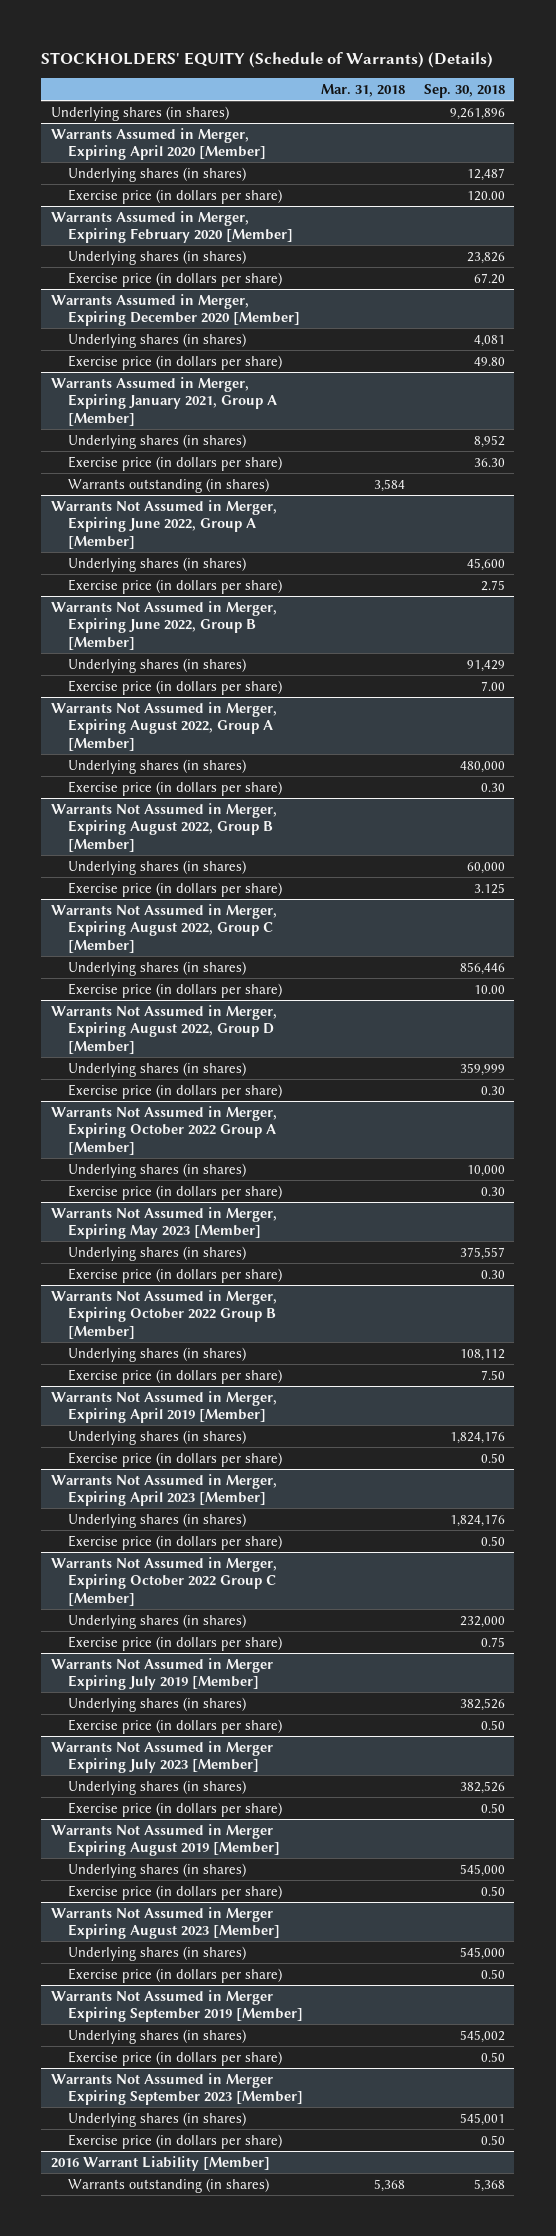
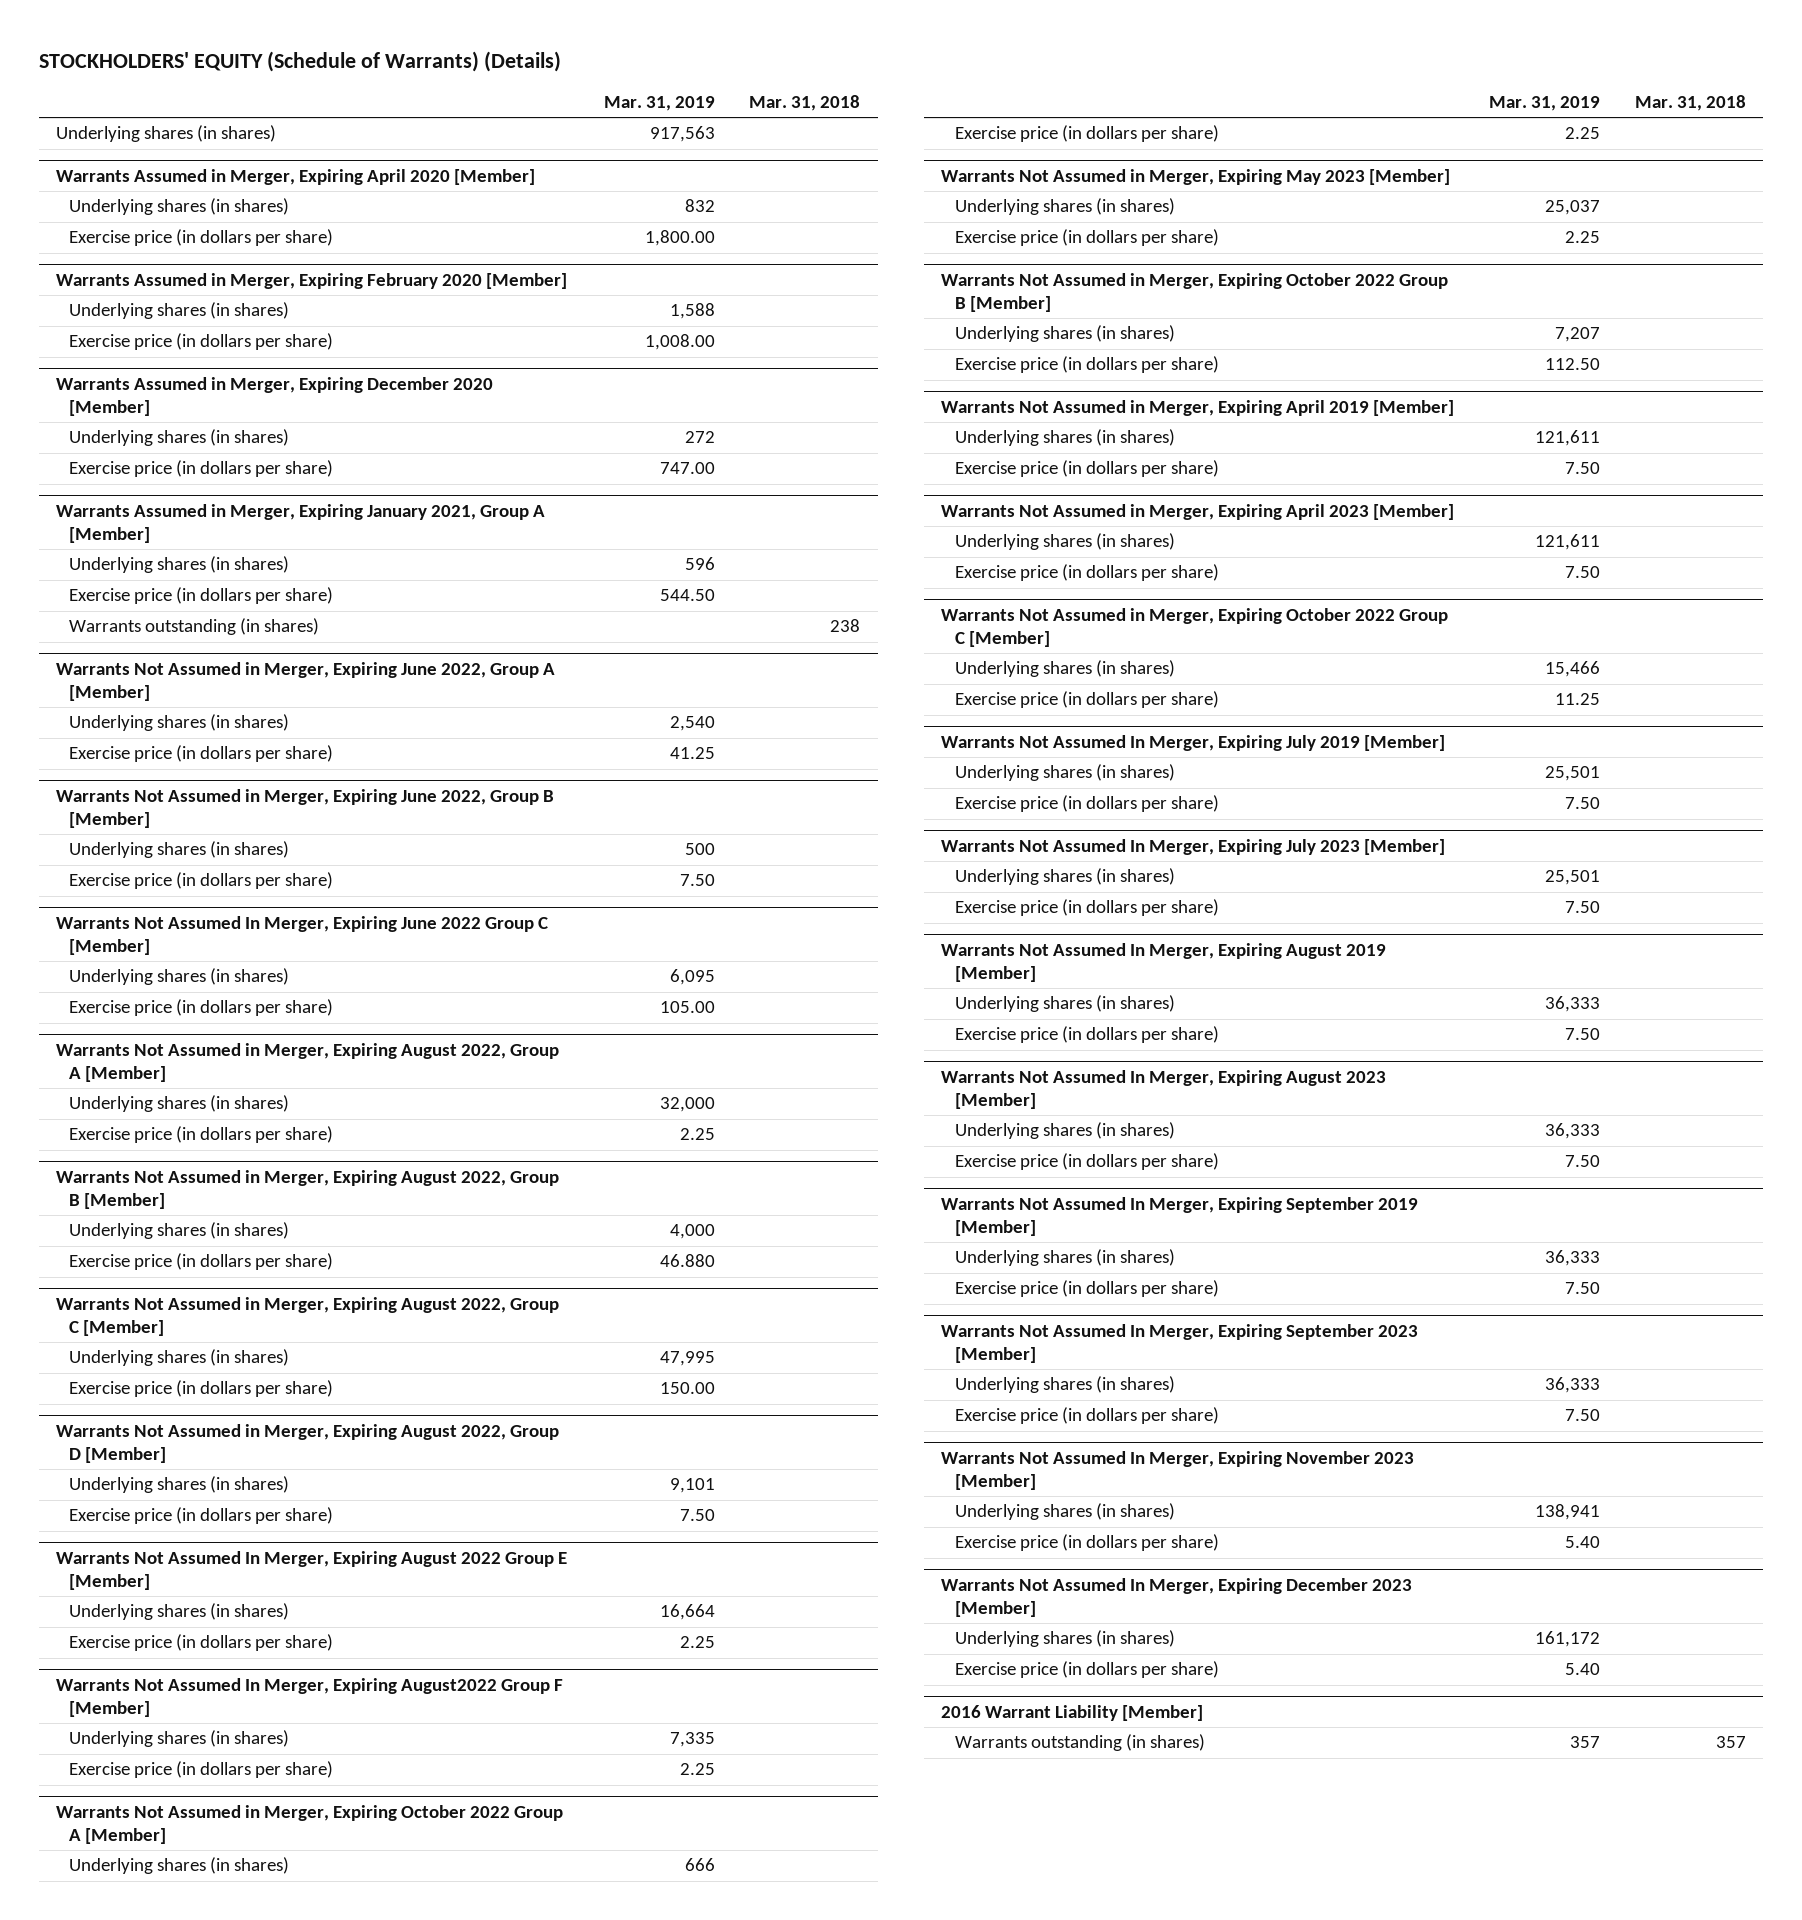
[423,84,505,99] Sep. 30, 2018 -> none
none -> [603,95,715,111] Mar. 31, 2019
[374,478,406,492] 3,584 -> [830,619,861,633] 238
none -> [56,915,549,955] Warrants Not Assumed In Merger, Expiring June 2022 Group C [Member]
none -> [69,968,290,986] Underlying shares (in shares)
none -> [69,999,334,1017] Exercise price (in dollars per share)
none -> [56,1550,568,1590] Warrants Not Assumed In Merger, Expiring August 2022 Group E [Member]
none -> [69,1603,290,1621] Underlying shares (in shares)
none -> [69,1634,334,1652] Exercise price (in dollars per share)
none -> [56,1677,564,1717] Warrants Not Assumed In Merger, Expiring August2022 Group F [Member]
none -> [69,1730,290,1748] Underlying shares (in shares)
none -> [69,1761,334,1779] Exercise price (in dollars per share)
[50,1657,273,1691] Warrants Not Assumed in Merger Expiring July 2019 [Member] -> [941,734,1446,751] Warrants Not Assumed In Merger, Expiring July 2019 [Member]
[50,1740,273,1774] Warrants Not Assumed in Merger Expiring July 2023 [Member] -> [941,838,1446,855] Warrants Not Assumed In Merger, Expiring July 2023 [Member]
[50,1823,280,1857] Warrants Not Assumed in Merger Expiring August 2019 [Member] -> [941,942,1387,982] Warrants Not Assumed In Merger, Expiring August 2019 [Member]
[50,1906,280,1940] Warrants Not Assumed in Merger Expiring August 2023 [Member] -> [941,1069,1387,1109] Warrants Not Assumed In Merger, Expiring August 2023 [Member]
[50,1989,303,2023] Warrants Not Assumed in Merger Expiring September 2019 [Member] -> [941,1196,1419,1236] Warrants Not Assumed In Merger, Expiring September 2019 [Member]
[50,2072,303,2106] Warrants Not Assumed in Merger Expiring September 2023 [Member] -> [941,1323,1419,1363] Warrants Not Assumed In Merger, Expiring September 2023 [Member]
none -> [941,1450,1415,1490] Warrants Not Assumed In Merger, Expiring November 2023 [Member]
none -> [954,1503,1175,1521] Underlying shares (in shares)
none -> [954,1534,1219,1552] Exercise price (in dollars per share)
none -> [941,1577,1413,1617] Warrants Not Assumed In Merger, Expiring December 2023 [Member]
none -> [954,1630,1175,1648] Underlying shares (in shares)
none -> [954,1661,1219,1679] Exercise price (in dollars per share)
[374,2178,406,2192] 5,368 -> [1715,1736,1746,1749] 357

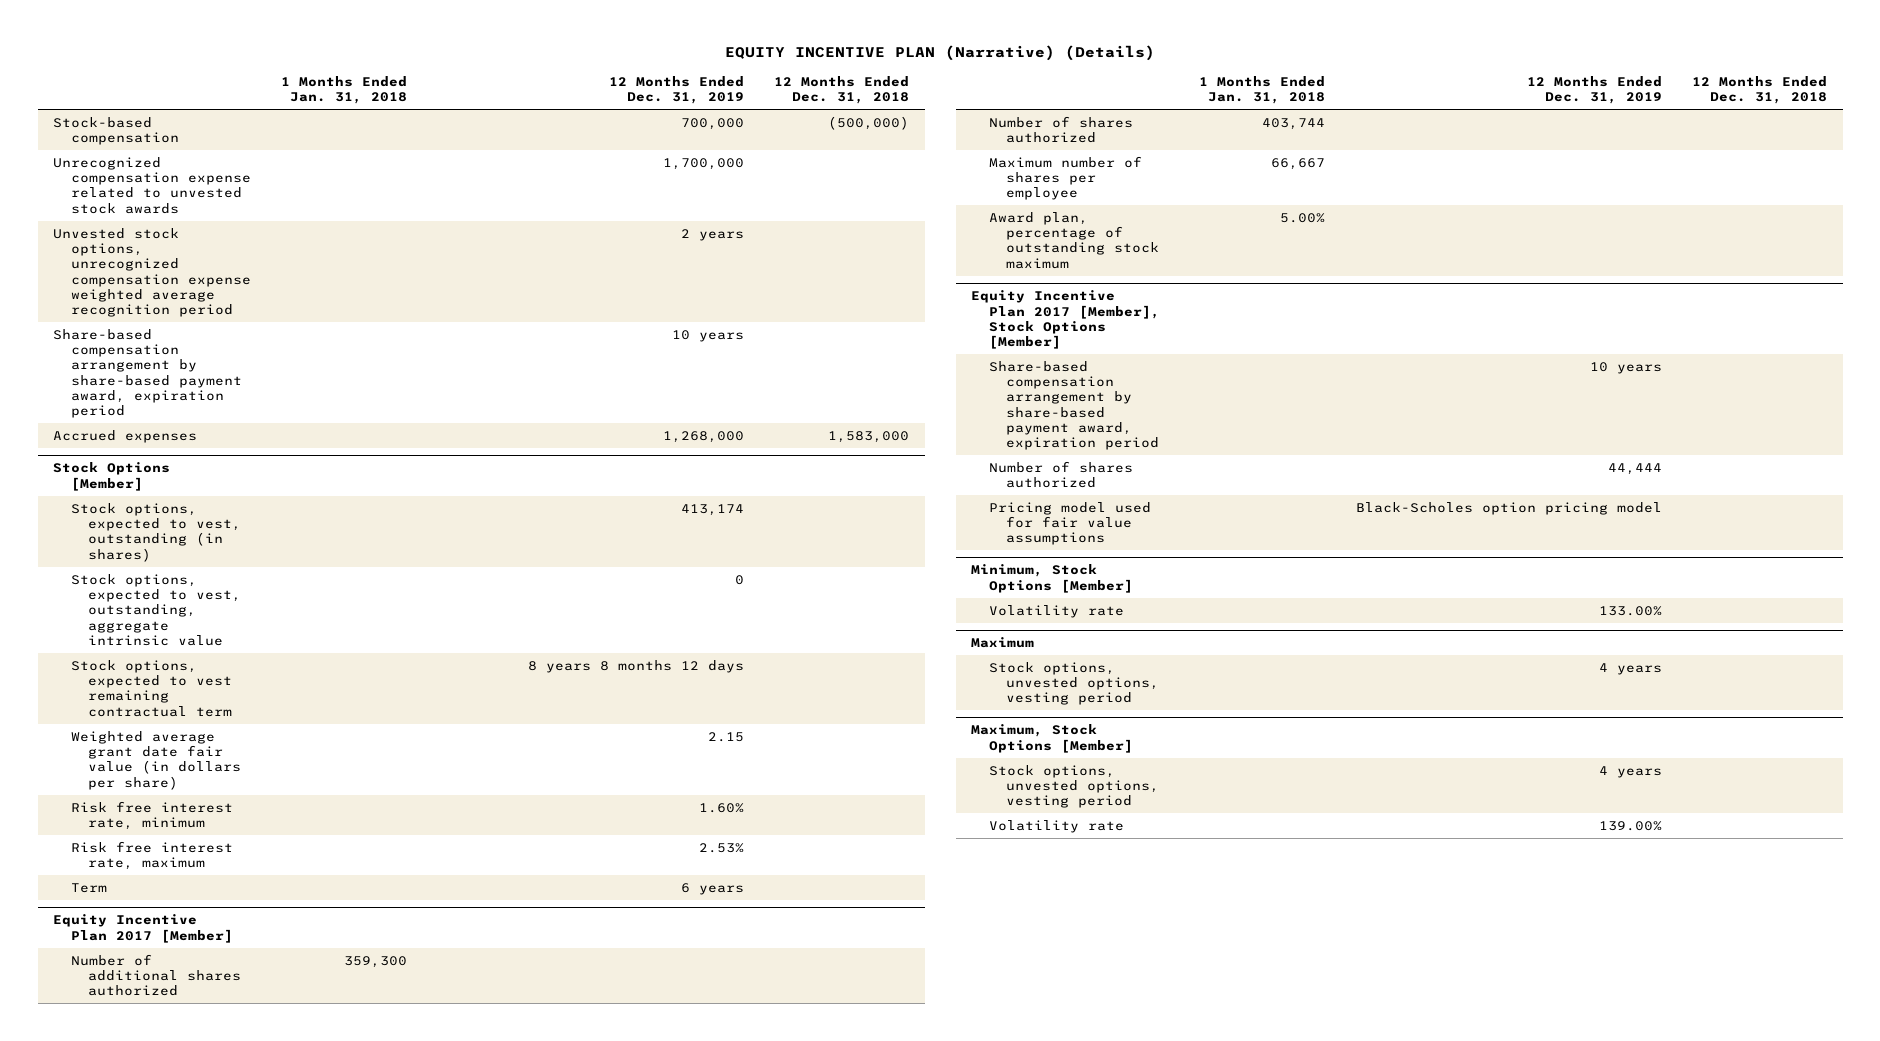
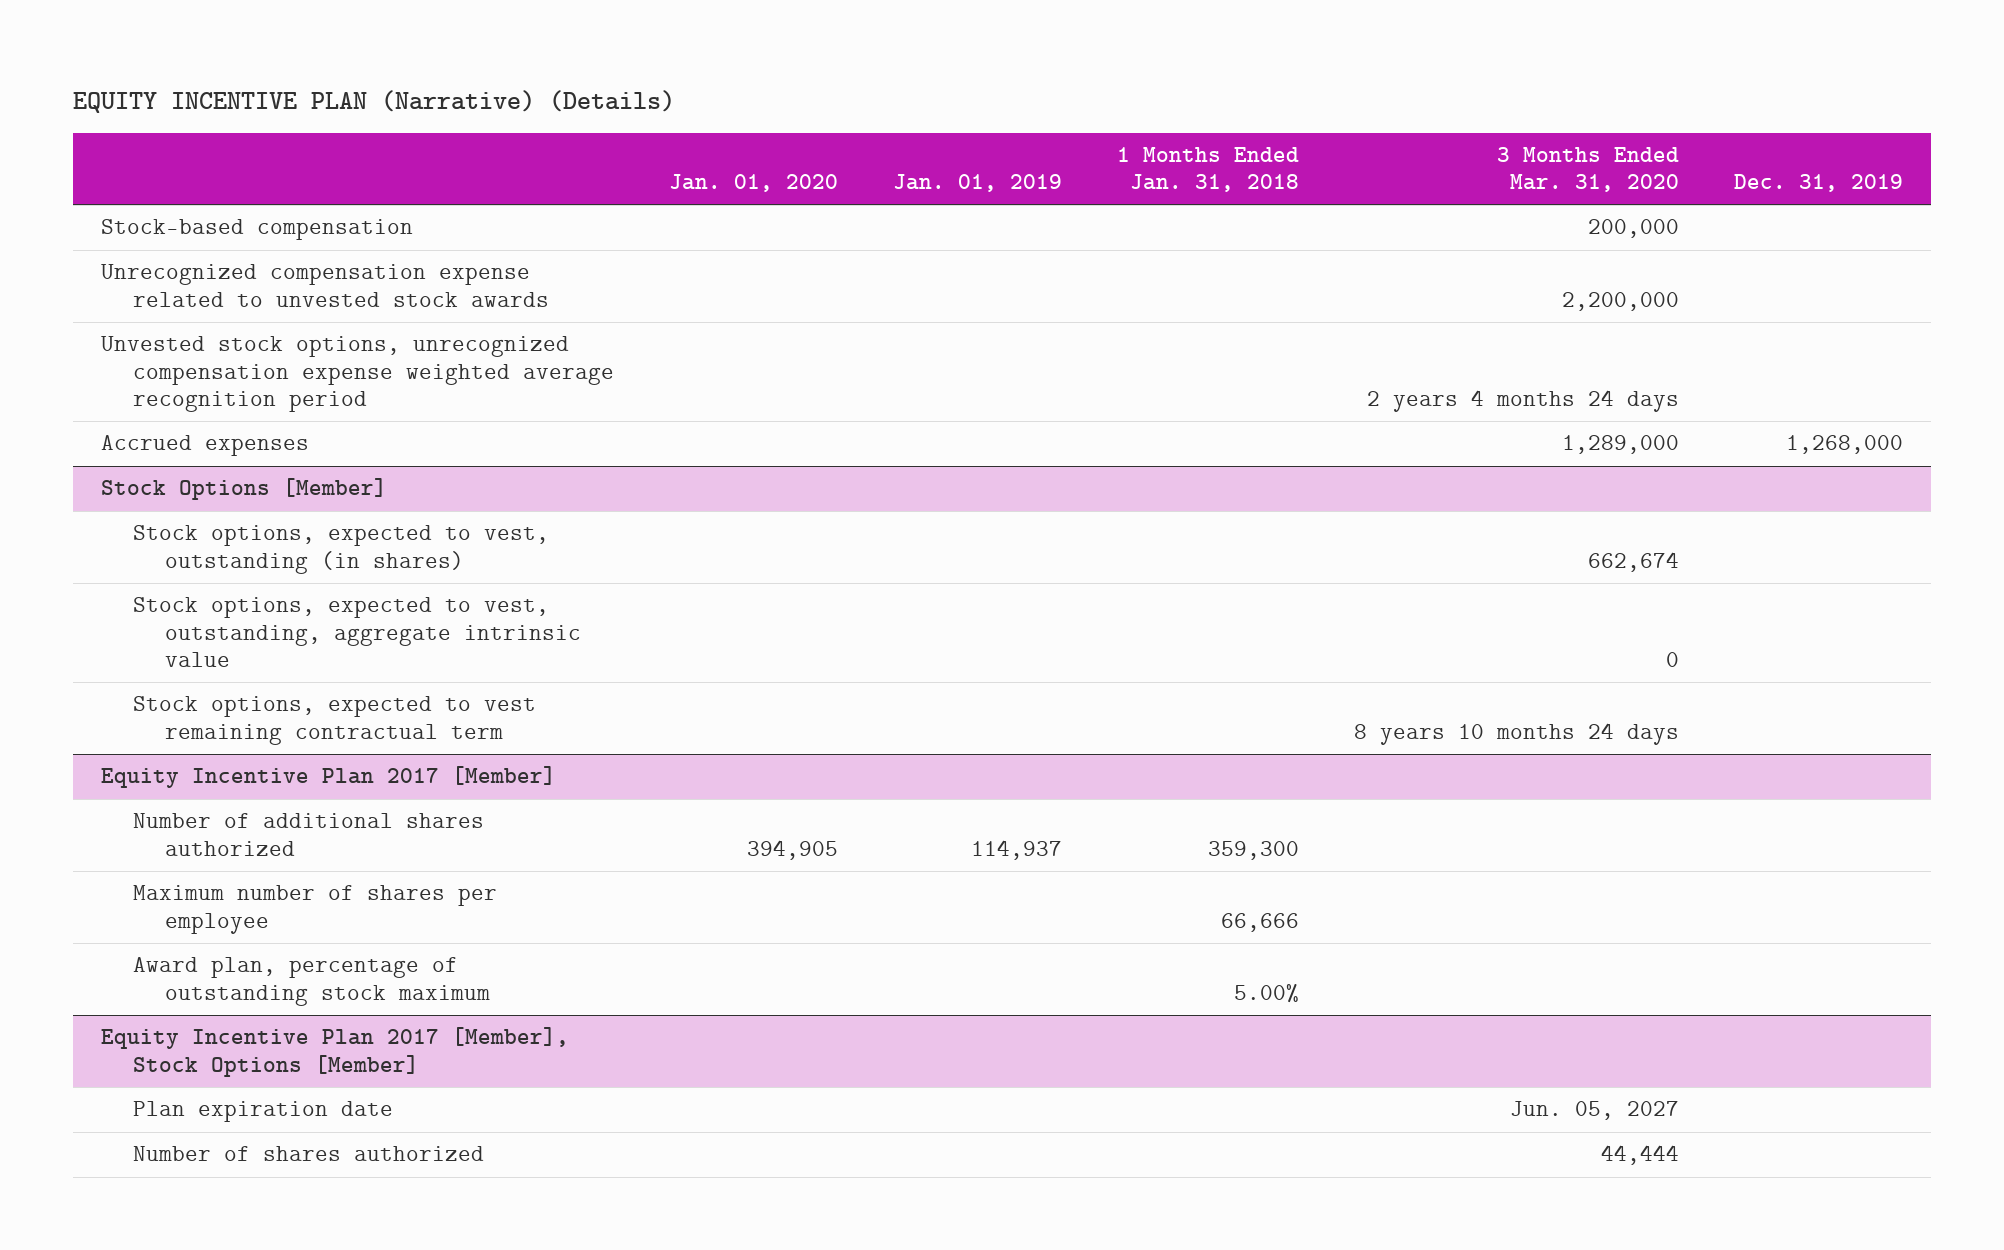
[608,76,744,105] 12 Months Ended Dec. 31, 2019 -> none
[774,76,910,105] 12 Months Ended Dec. 31, 2018 -> none
none -> [668,174,838,193] Jan. 01, 2020
none -> [892,174,1062,193] Jan. 01, 2019
none -> [1496,147,1679,193] 3 Months Ended Mar. 31, 2020
none -> [1734,174,1904,193] Dec. 31, 2019
[53,328,242,419] Share-based compensation arrangement by share-based payment award, expiration period -> none
[70,730,242,790] Weighted average grant date fair value (in dollars per share) -> none
[70,800,233,830] Risk free interest rate, minimum -> none
[70,840,233,870] Risk free interest rate, maximum -> none
[70,882,107,893] Term -> none
[988,115,1133,143] Number of shares authorized -> none
[1271,157,1326,170] 66,667 -> [1220,912,1299,932] 66,666
[988,360,1160,451] Share-based compensation arrangement by share-based payment award, expiration period -> none
none -> [132,1101,393,1123] Plan expiration date
[988,501,1151,546] Pricing model used for fair value assumptions -> none
[970,564,1133,593] Minimum, Stock Options [Member] -> none
[988,604,1124,618] Volatility rate -> none
[970,637,1034,649] Maximum -> none
[988,661,1160,706] Stock options, unvested options, vesting period -> none
[970,724,1133,753] Maximum, Stock Options [Member] -> none
[988,764,1160,809] Stock options, unvested options, vesting period -> none
[988,819,1124,833] Volatility rate -> none

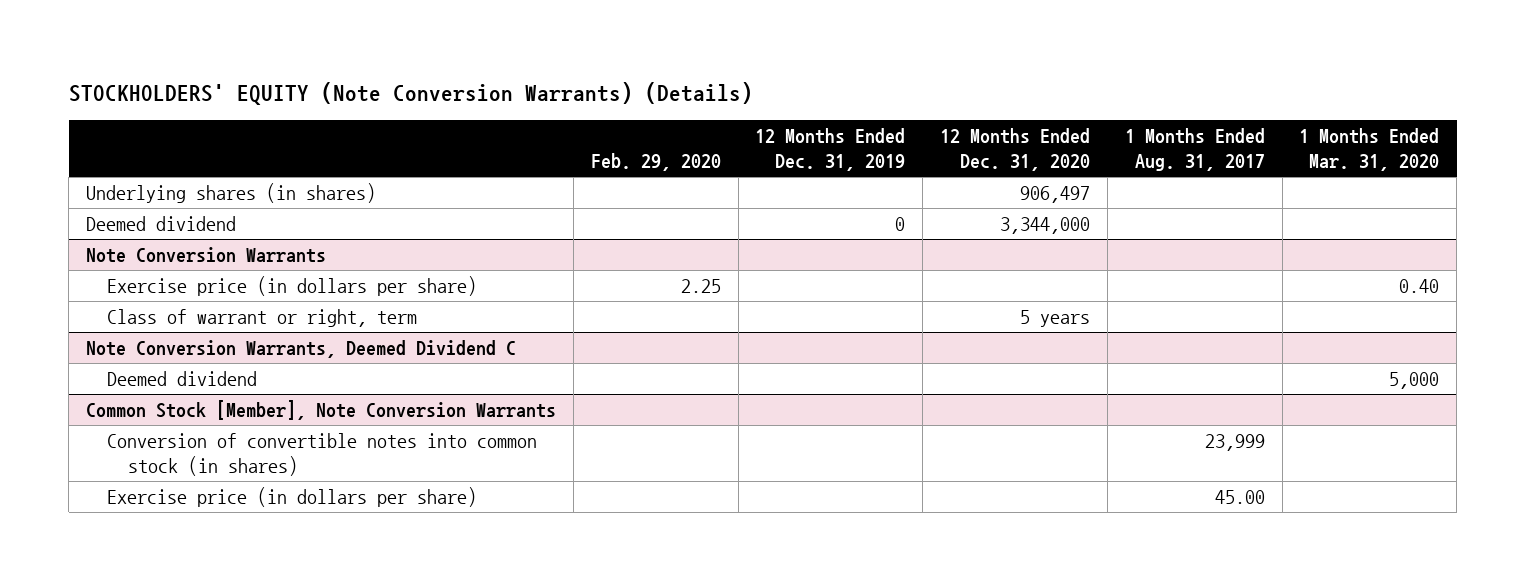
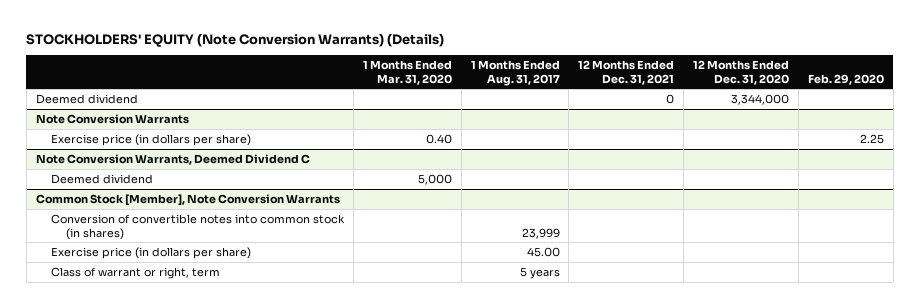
[755,127,906,172] 12 Months Ended Dec. 31, 2019 -> none
none -> [578,59,675,85] 12 Months Ended Dec. 31, 2021
[85,182,376,203] Underlying shares (in shares) -> none
[107,308,418,327] Class of warrant or right, term -> none
none -> [51,266,221,279] Class of warrant or right, term

